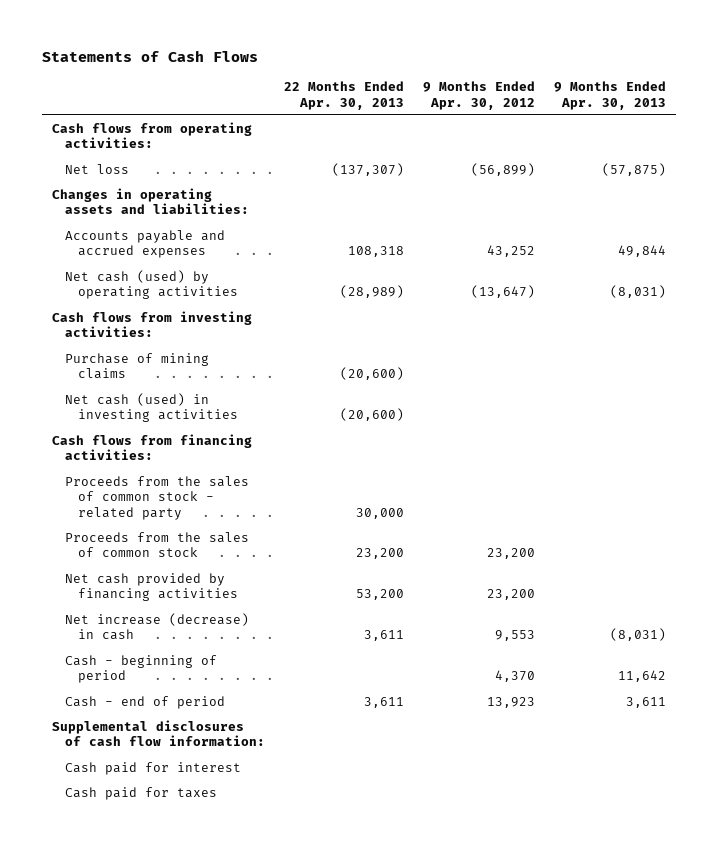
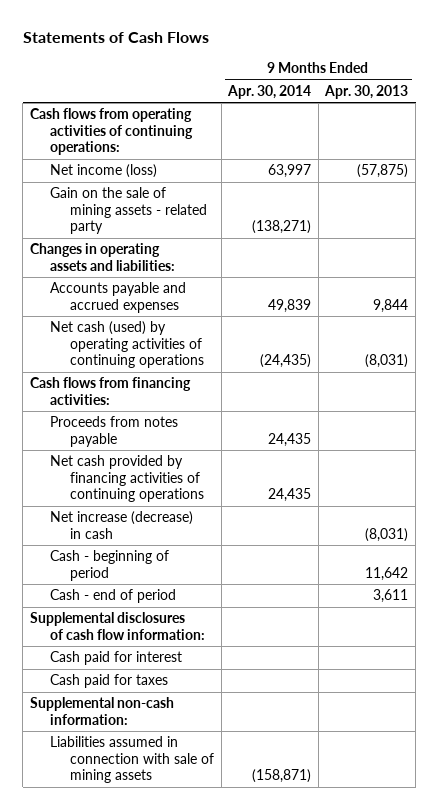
[284,81,405,110] 22 Months Ended Apr. 30, 2013 -> none
[423,81,536,110] 9 Months Ended Apr. 30, 2012 -> none
none -> [227,84,312,99] Apr. 30, 2014
[52,121,253,149] Cash flows from operating activities: -> [29,108,193,156] Cash flows from operating activities of continuing operations:
[64,163,129,174] Net loss -> [49,164,157,179] Net income (loss)
none -> [49,187,207,235] Gain on the sale of mining assets - related party
[52,310,253,338] Cash flows from investing activities: -> none
[64,352,209,380] Purchase of mining claims -> none
[64,392,238,423] Net cash (used) in investing activities -> none
[618,245,667,258] 49,844 -> [373,298,409,313] 9,844
[64,269,238,300] Net cash (used) by operating activities -> [49,321,204,369] Net cash (used) by operating activities of continuing operations
[64,475,249,520] Proceeds from the sales of common stock - related party -> none
[64,531,249,558] Proceeds from the sales of common stock -> none
none -> [49,416,178,447] Proceeds from notes payable
[64,572,238,602] Net cash provided by financing activities -> [49,455,204,503] Net cash provided by financing activities of continuing operations
none -> [29,697,174,725] Supplemental non-cash information:
none -> [49,736,214,784] Liabilities assumed in connection with sale of mining assets

